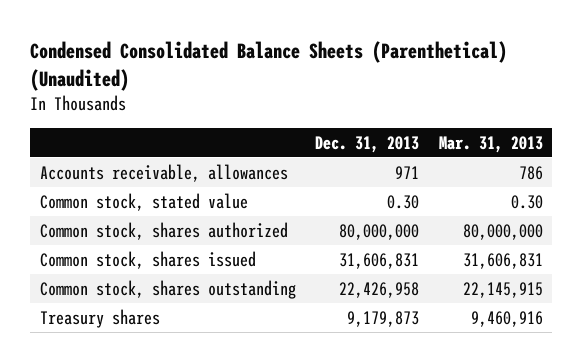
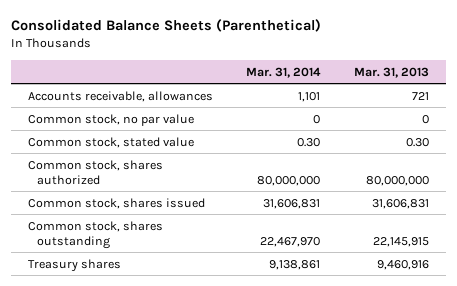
[30,40,508,91] Condensed Consolidated Balance Sheets (Parenthetical) (Unaudited) -> [10,19,321,33] Consolidated Balance Sheets (Parenthetical)
[315,135,420,153] Dec. 31, 2013 -> none
none -> [246,66,322,78] Mar. 31, 2014
[518,165,543,180] 786 -> [412,91,430,100] 721
none -> [27,113,194,126] Common stock, no par value

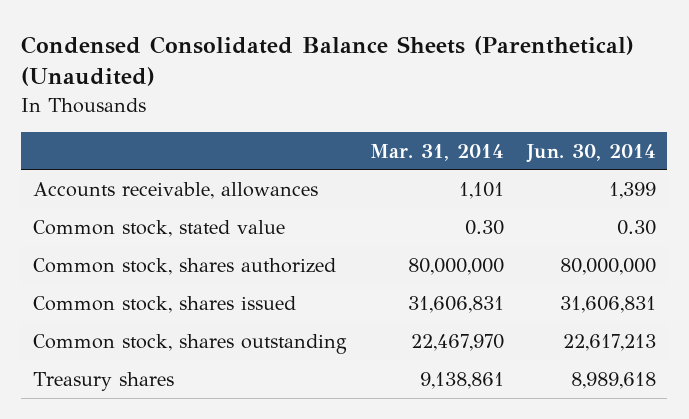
[10,19,321,33] Consolidated Balance Sheets (Parenthetical) -> [21,35,635,87] Condensed Consolidated Balance Sheets (Parenthetical) (Unaudited)
[354,66,430,78] Mar. 31, 2013 -> none
none -> [525,143,656,163] Jun. 30, 2014
[27,113,194,126] Common stock, no par value -> none

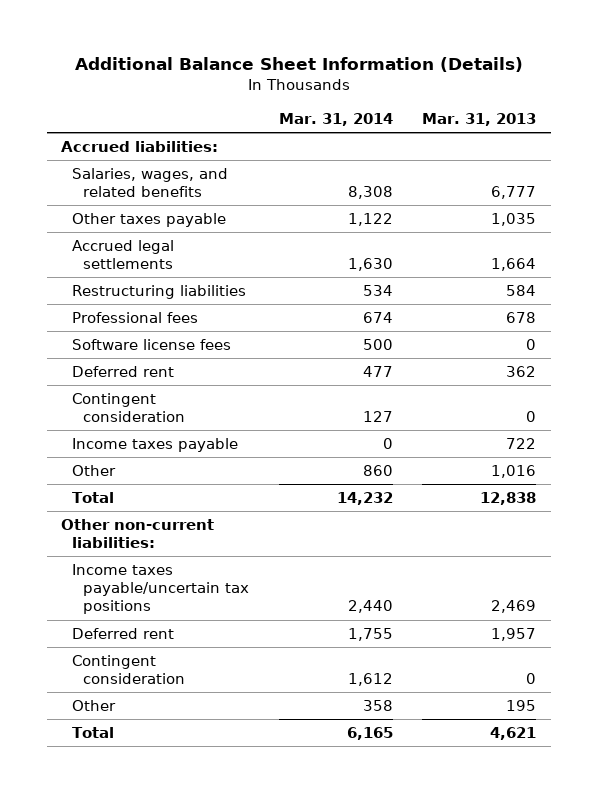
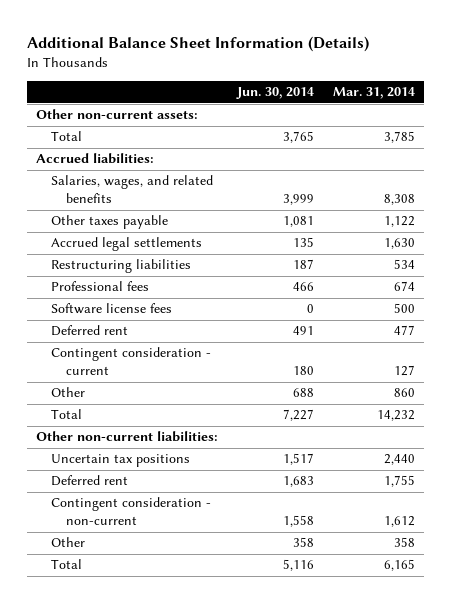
[421,112,536,126] Mar. 31, 2013 -> none
none -> [235,87,314,100] Jun. 30, 2014
none -> [36,109,199,120] Other non-current assets:
none -> [51,131,83,142] Total
[72,438,239,453] Income taxes payable -> none
[72,393,186,423] Contingent consideration -> [51,347,212,376] Contingent consideration - current
[72,564,250,615] Income taxes payable/uncertain tax positions -> [51,454,191,468] Uncertain tax positions
[72,655,186,685] Contingent consideration -> [51,497,212,526] Contingent consideration - non-current

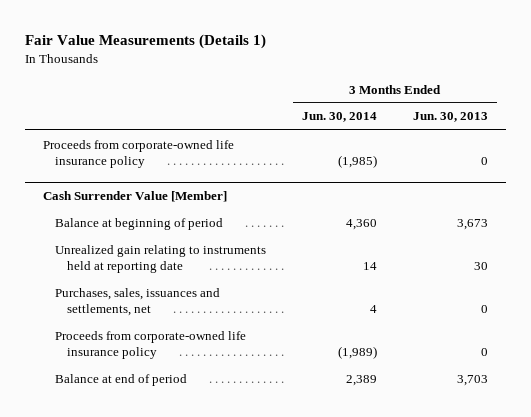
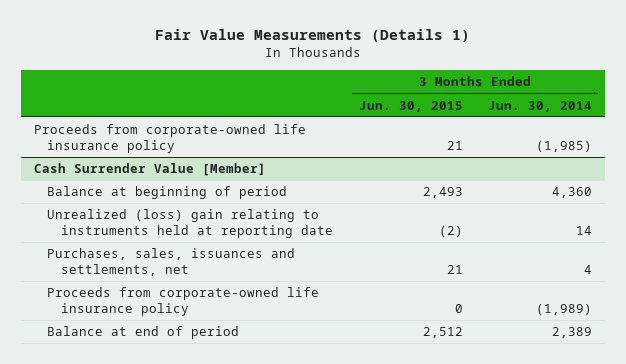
[413,112,489,123] Jun. 30, 2013 -> none
none -> [358,100,463,112] Jun. 30, 2015
[55,244,267,274] Unrealized gain relating to instruments held at reporting date -> [47,209,334,239] Unrealized (loss) gain relating to instruments held at reporting date

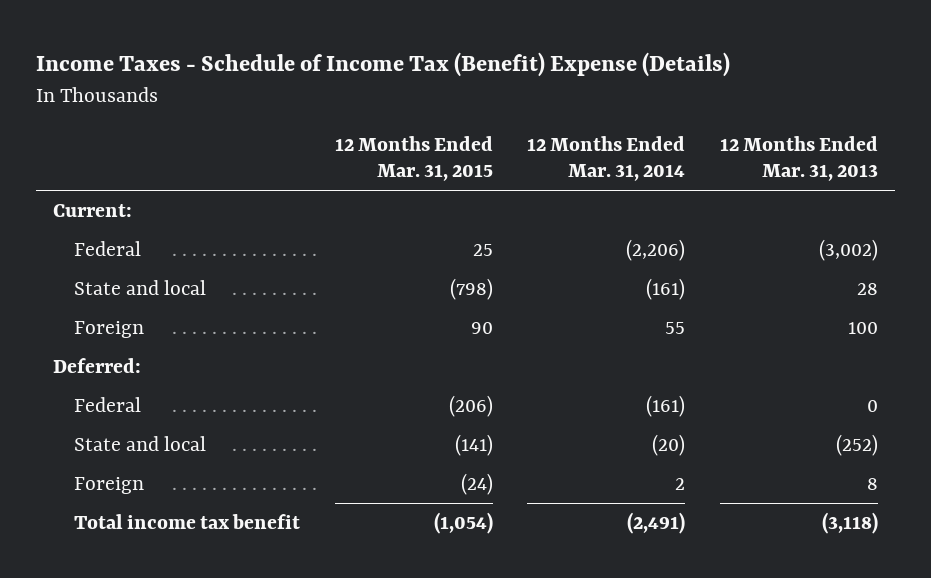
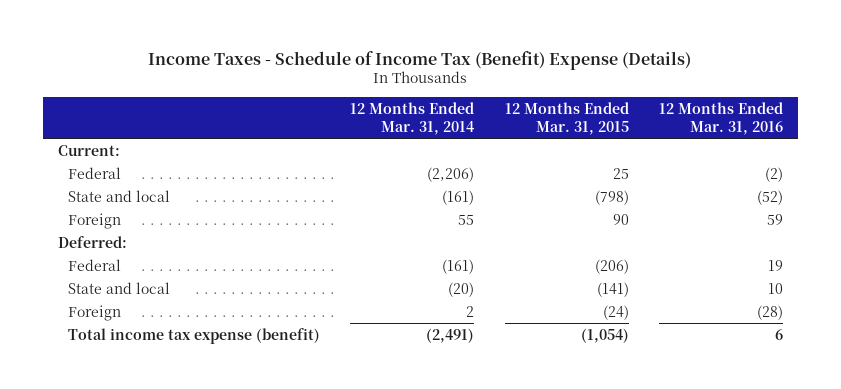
[719,135,878,182] 12 Months Ended Mar. 31, 2013 -> none
none -> [658,102,783,135] 12 Months Ended Mar. 31, 2016
[73,514,300,530] Total income tax benefit -> [68,327,321,344] Total income tax expense (benefit)

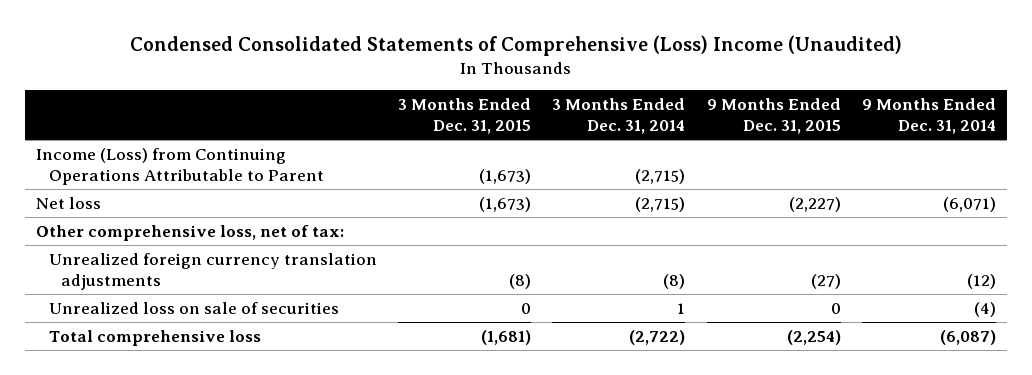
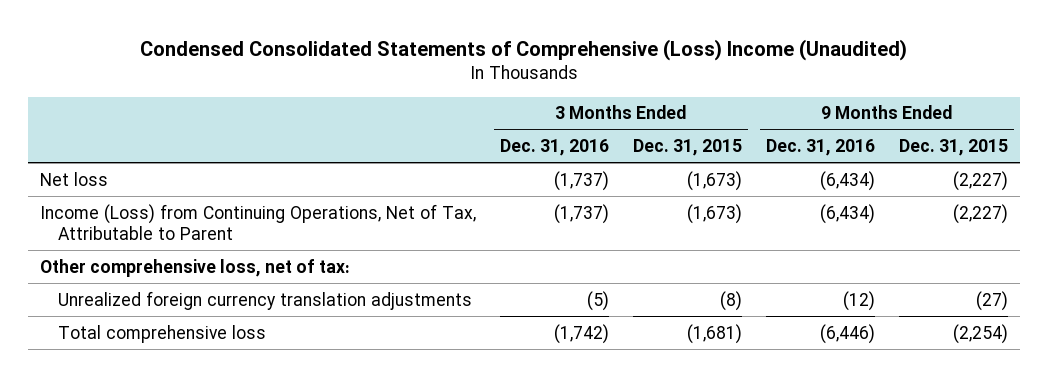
[552,98,686,135] 3 Months Ended Dec. 31, 2014 -> none
[862,98,997,135] 9 Months Ended Dec. 31, 2014 -> none
none -> [500,139,610,157] Dec. 31, 2016
none -> [766,139,876,157] Dec. 31, 2016
[35,147,324,185] Income (Loss) from Continuing Operations Attributable to Parent -> none
none -> [40,203,477,241] Income (Loss) from Continuing Operations, Net of Tax, Attributable to Parent
[48,301,339,314] Unrealized loss on sale of securities -> none

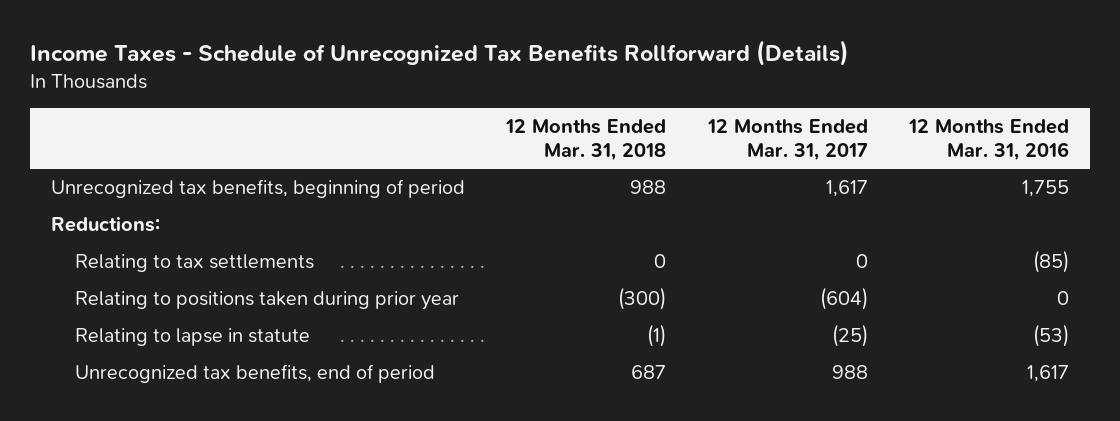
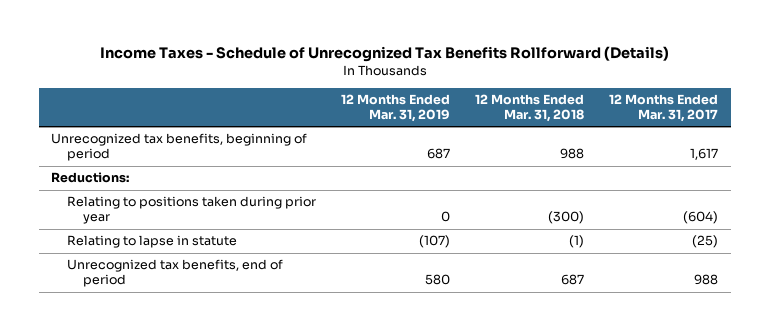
[907,119,1069,161] 12 Months Ended Mar. 31, 2016 -> none
none -> [341,94,451,122] 12 Months Ended Mar. 31, 2019
[74,254,314,273] Relating to tax settlements -> none

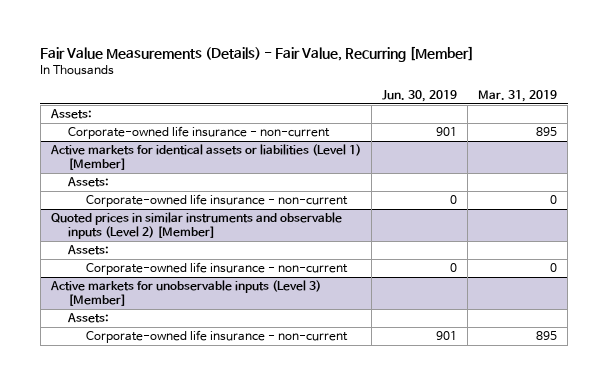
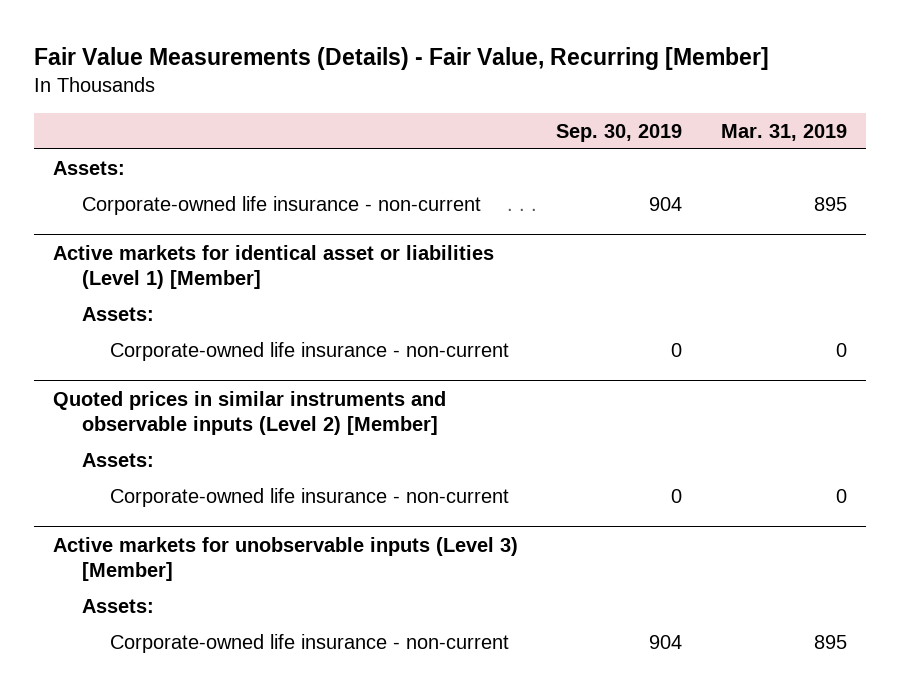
[381,89,457,102] Jun. 30, 2019 -> none
none -> [556,123,683,142] Sep. 30, 2019
[49,144,361,171] Active markets for identical assets or liabilities (Level 1) [Member] -> [53,244,495,289] Active markets for identical asset or liabilities (Level 1) [Member]

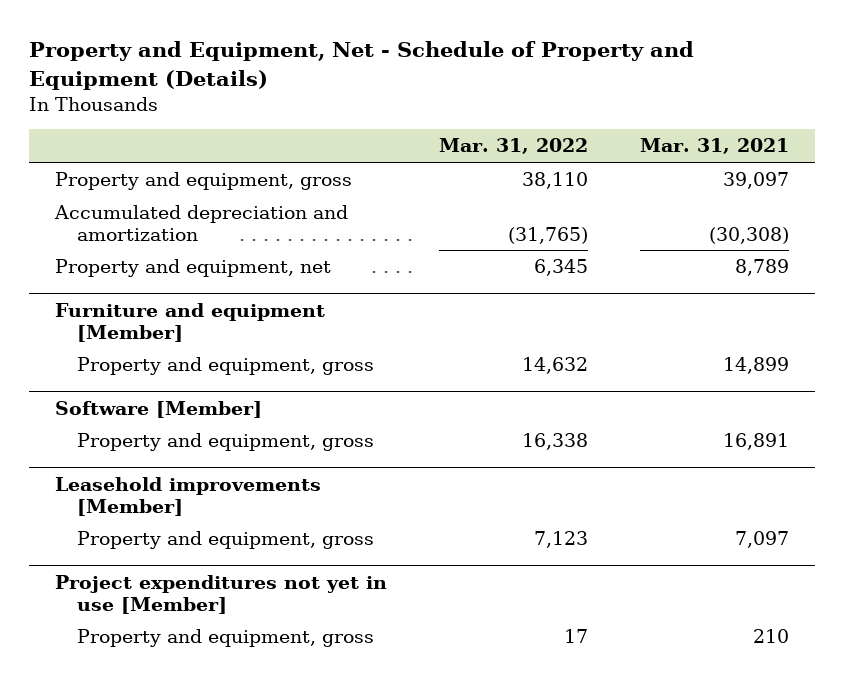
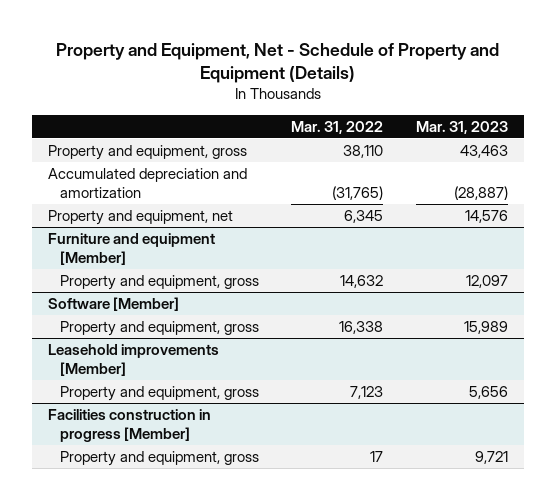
[639,138,789,155] Mar. 31, 2021 -> none
none -> [415,120,508,134] Mar. 31, 2023
[54,574,387,614] Project expenditures not yet in use [Member] -> [48,409,212,443] Facilities construction in progress [Member]

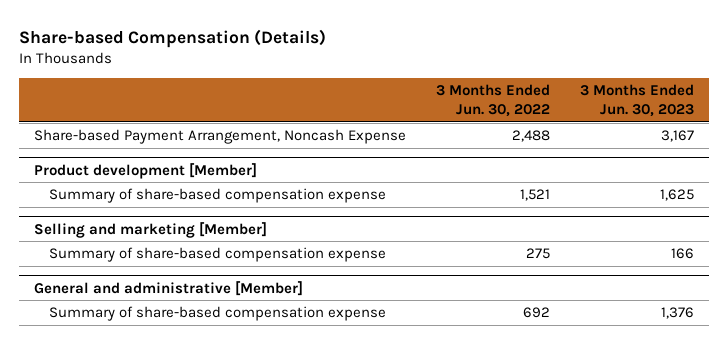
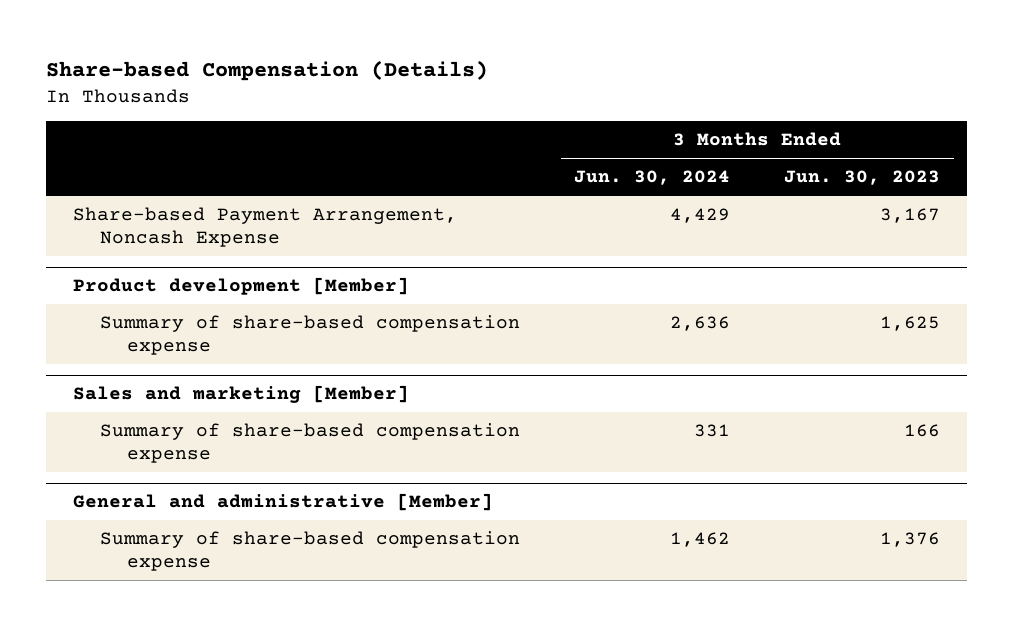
[435,84,550,118] 3 Months Ended Jun. 30, 2022 -> none
none -> [574,170,731,186] Jun. 30, 2024
[34,221,268,238] Selling and marketing [Member] -> [72,385,409,404] Sales and marketing [Member]

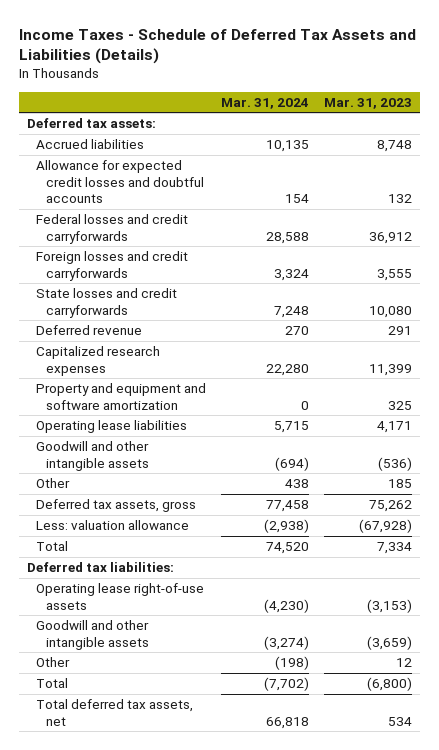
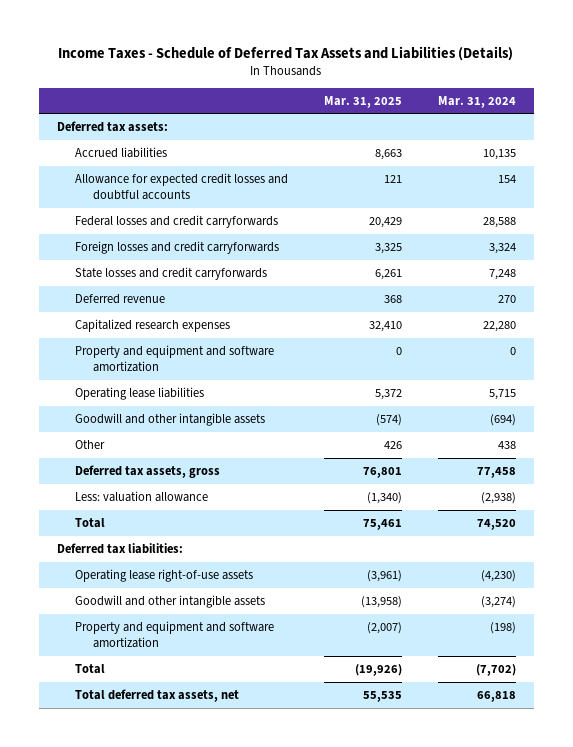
[324,97,413,109] Mar. 31, 2023 -> none
none -> [324,95,403,108] Mar. 31, 2025
[36,657,71,668] Other -> [75,620,275,649] Property and equipment and software amortization

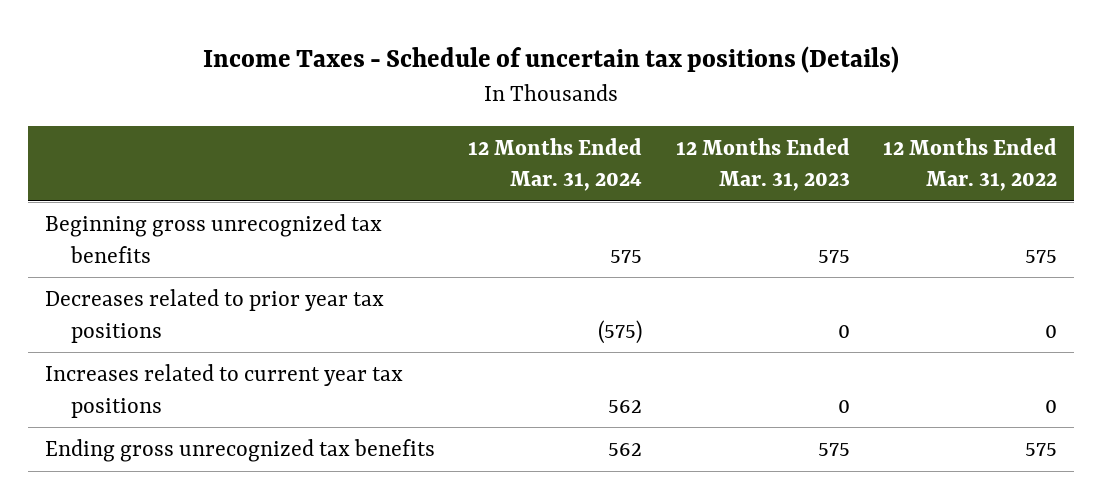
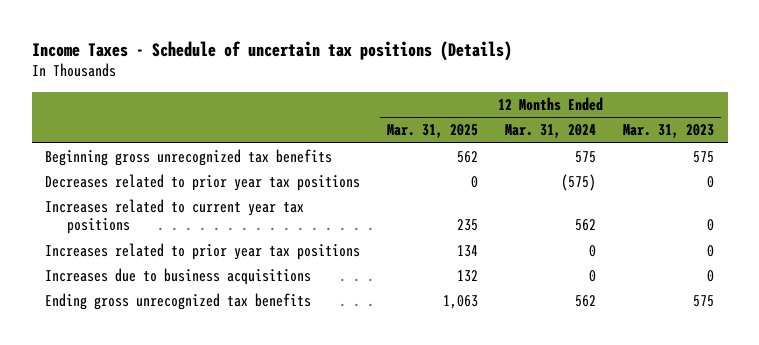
[883,137,1058,192] 12 Months Ended Mar. 31, 2022 -> none
none -> [387,124,479,139] Mar. 31, 2025
none -> [45,243,361,261] Increases related to prior year tax positions
none -> [45,268,312,286] Increases due to business acquisitions

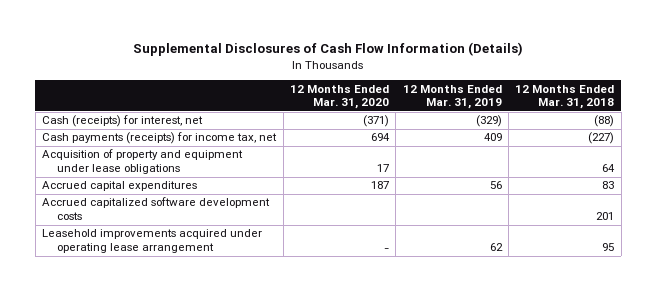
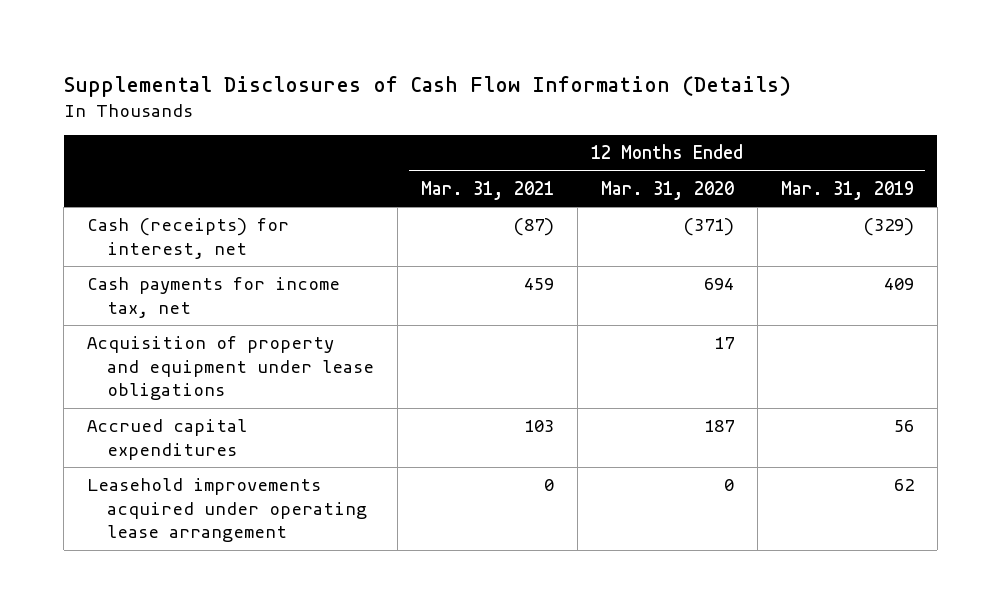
[515,84,615,110] 12 Months Ended Mar. 31, 2018 -> none
none -> [421,180,555,200] Mar. 31, 2021
[42,132,278,145] Cash payments (receipts) for income tax, net -> [87,277,341,318] Cash payments for income tax, net
[42,197,271,221] Accrued capitalized software development costs -> none
[383,248,389,252] - -> [723,479,734,492] 0

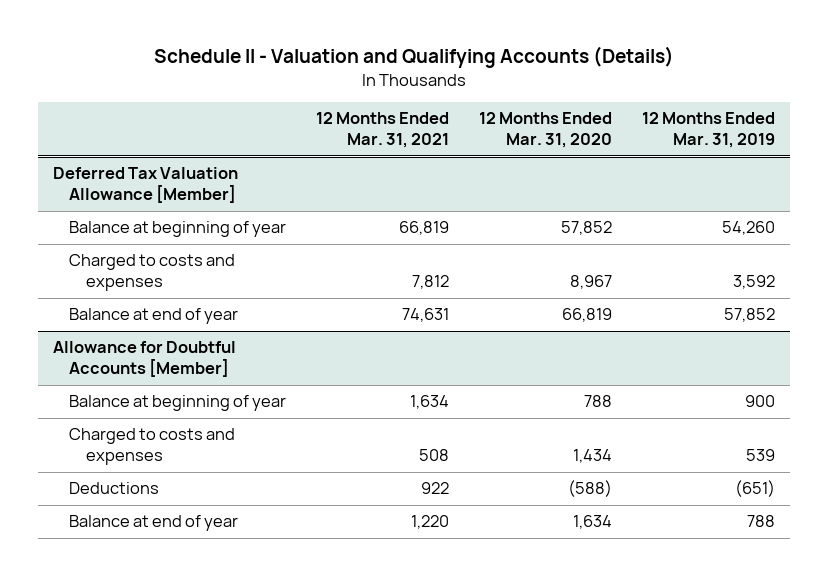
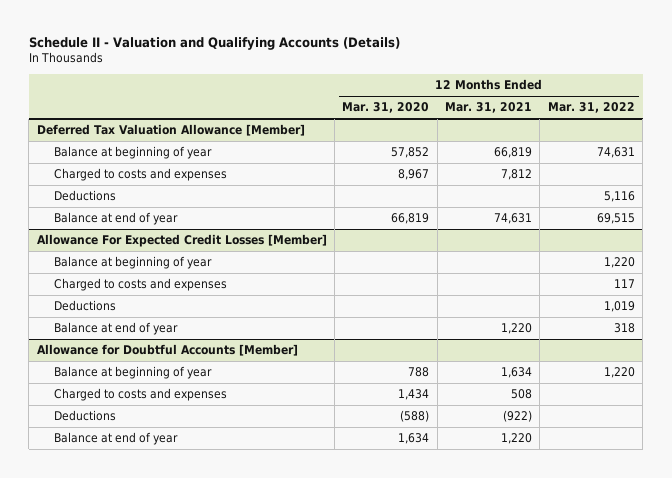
[641,112,775,149] 12 Months Ended Mar. 31, 2019 -> none
none -> [547,102,635,114] Mar. 31, 2022
none -> [53,190,116,202] Deductions
none -> [36,234,327,248] Allowance For Expected Credit Losses [Member]
none -> [53,256,212,270] Balance at beginning of year
none -> [53,278,227,292] Charged to costs and expenses
none -> [53,300,116,312] Deductions
none -> [53,322,178,336] Balance at end of year
[421,482,450,495] 922 -> [503,410,533,423] (922)

